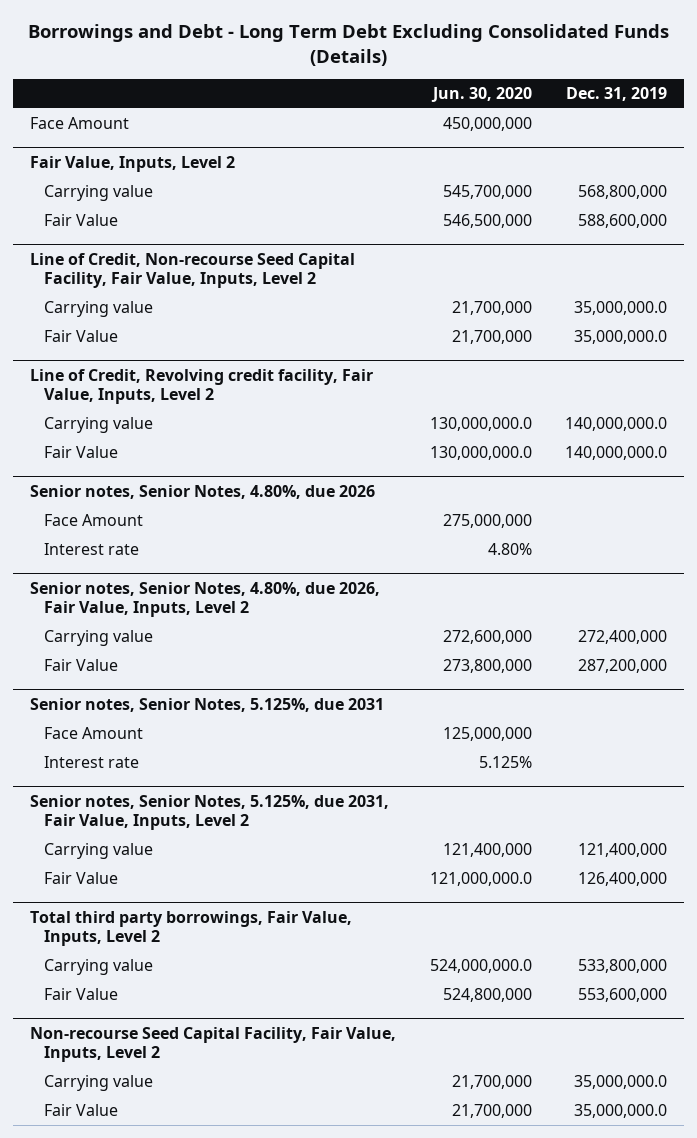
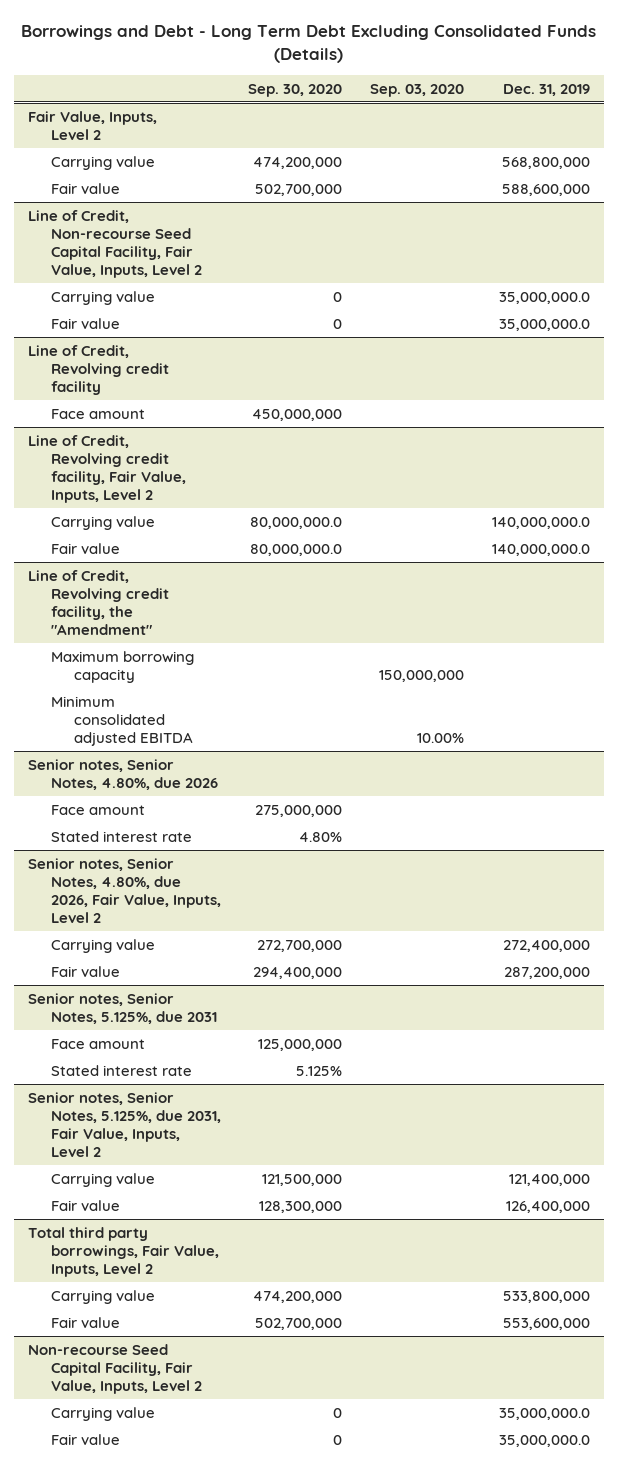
[430,86,532,102] Jun. 30, 2020 -> none
none -> [248,83,343,97] Sep. 30, 2020
none -> [370,83,465,97] Sep. 03, 2020
[30,117,130,130] Face Amount -> none
[44,214,119,227] Fair Value -> [50,182,120,194] Fair value
[44,330,119,343] Fair Value -> [50,317,120,329] Fair value
none -> [28,344,169,395] Line of Credit, Revolving credit facility
none -> [50,408,145,419] Face amount
[44,446,119,459] Fair Value -> [50,542,120,554] Fair value
none -> [28,569,169,635] Line of Credit, Revolving credit facility, the "Amendment"
none -> [50,650,194,683] Maximum borrowing capacity
none -> [50,695,193,746] Minimum consolidated adjusted EBITDA
[44,514,144,527] Face Amount -> [50,804,145,815] Face amount
[44,543,140,556] Interest rate -> [50,830,192,842] Stated interest rate
[44,659,119,672] Fair Value -> [50,965,120,977] Fair value
[44,727,144,740] Face Amount -> [50,1038,145,1049] Face amount
[44,756,140,769] Interest rate -> [50,1064,192,1076] Stated interest rate
[44,872,119,885] Fair Value -> [50,1199,120,1211] Fair value
[44,988,119,1001] Fair Value -> [50,1316,120,1328] Fair value
[44,1104,119,1117] Fair Value -> [50,1433,120,1445] Fair value

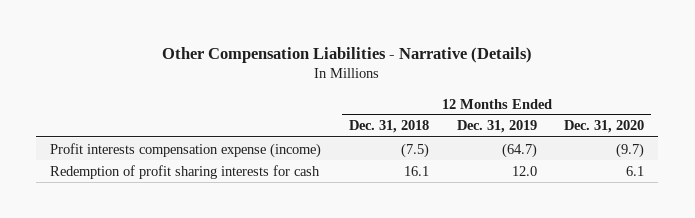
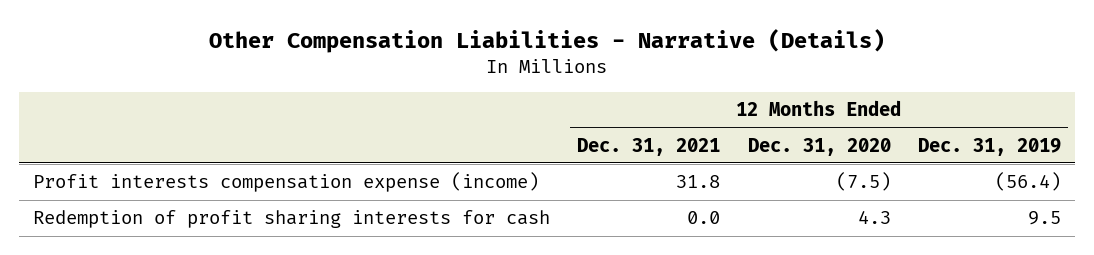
[348,120,429,134] Dec. 31, 2018 -> none
none -> [577,137,721,156] Dec. 31, 2021
[501,142,537,158] (64.7) -> [995,172,1062,192] (56.4)
[616,142,645,158] (9.7) -> [835,172,891,192] (7.5)
[511,165,537,176] 12.0 -> [1028,211,1062,226] 9.5
[626,165,645,176] 6.1 -> [857,210,891,225] 4.3

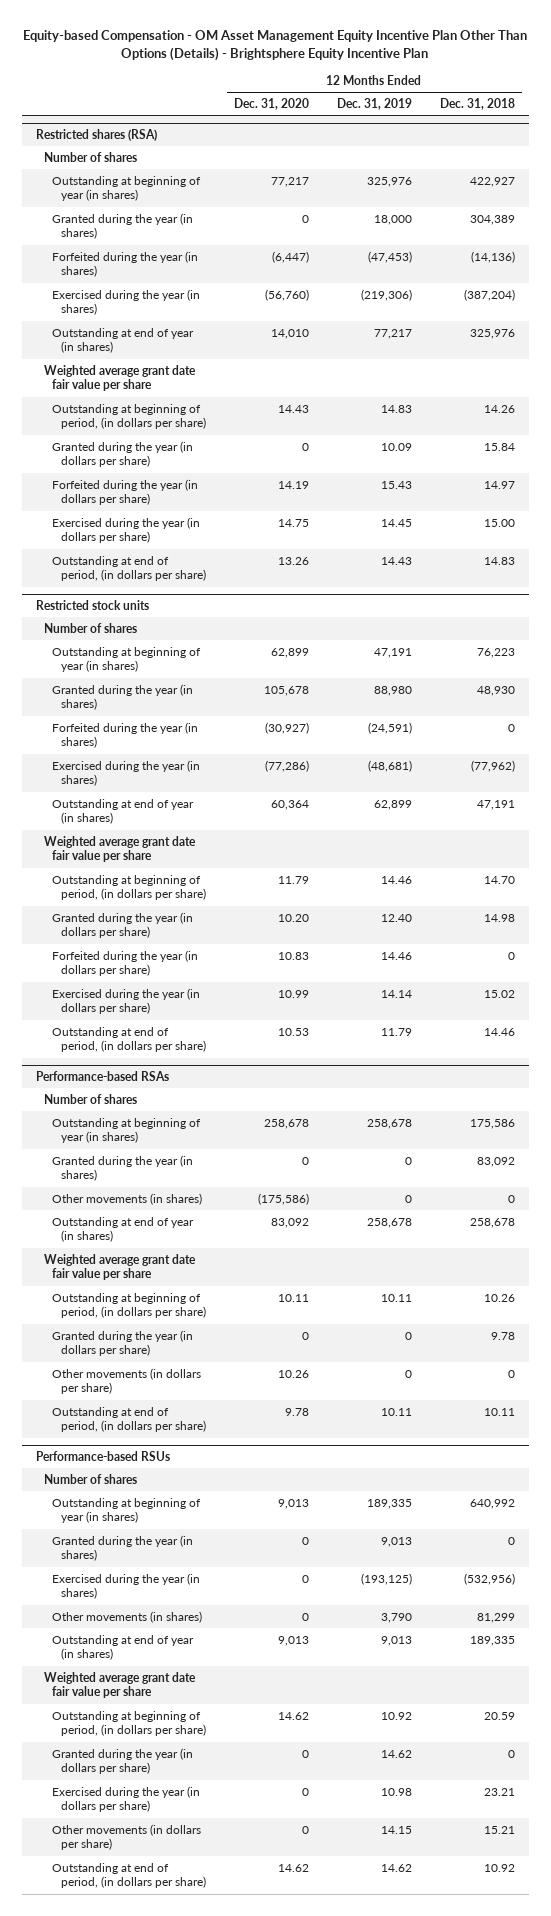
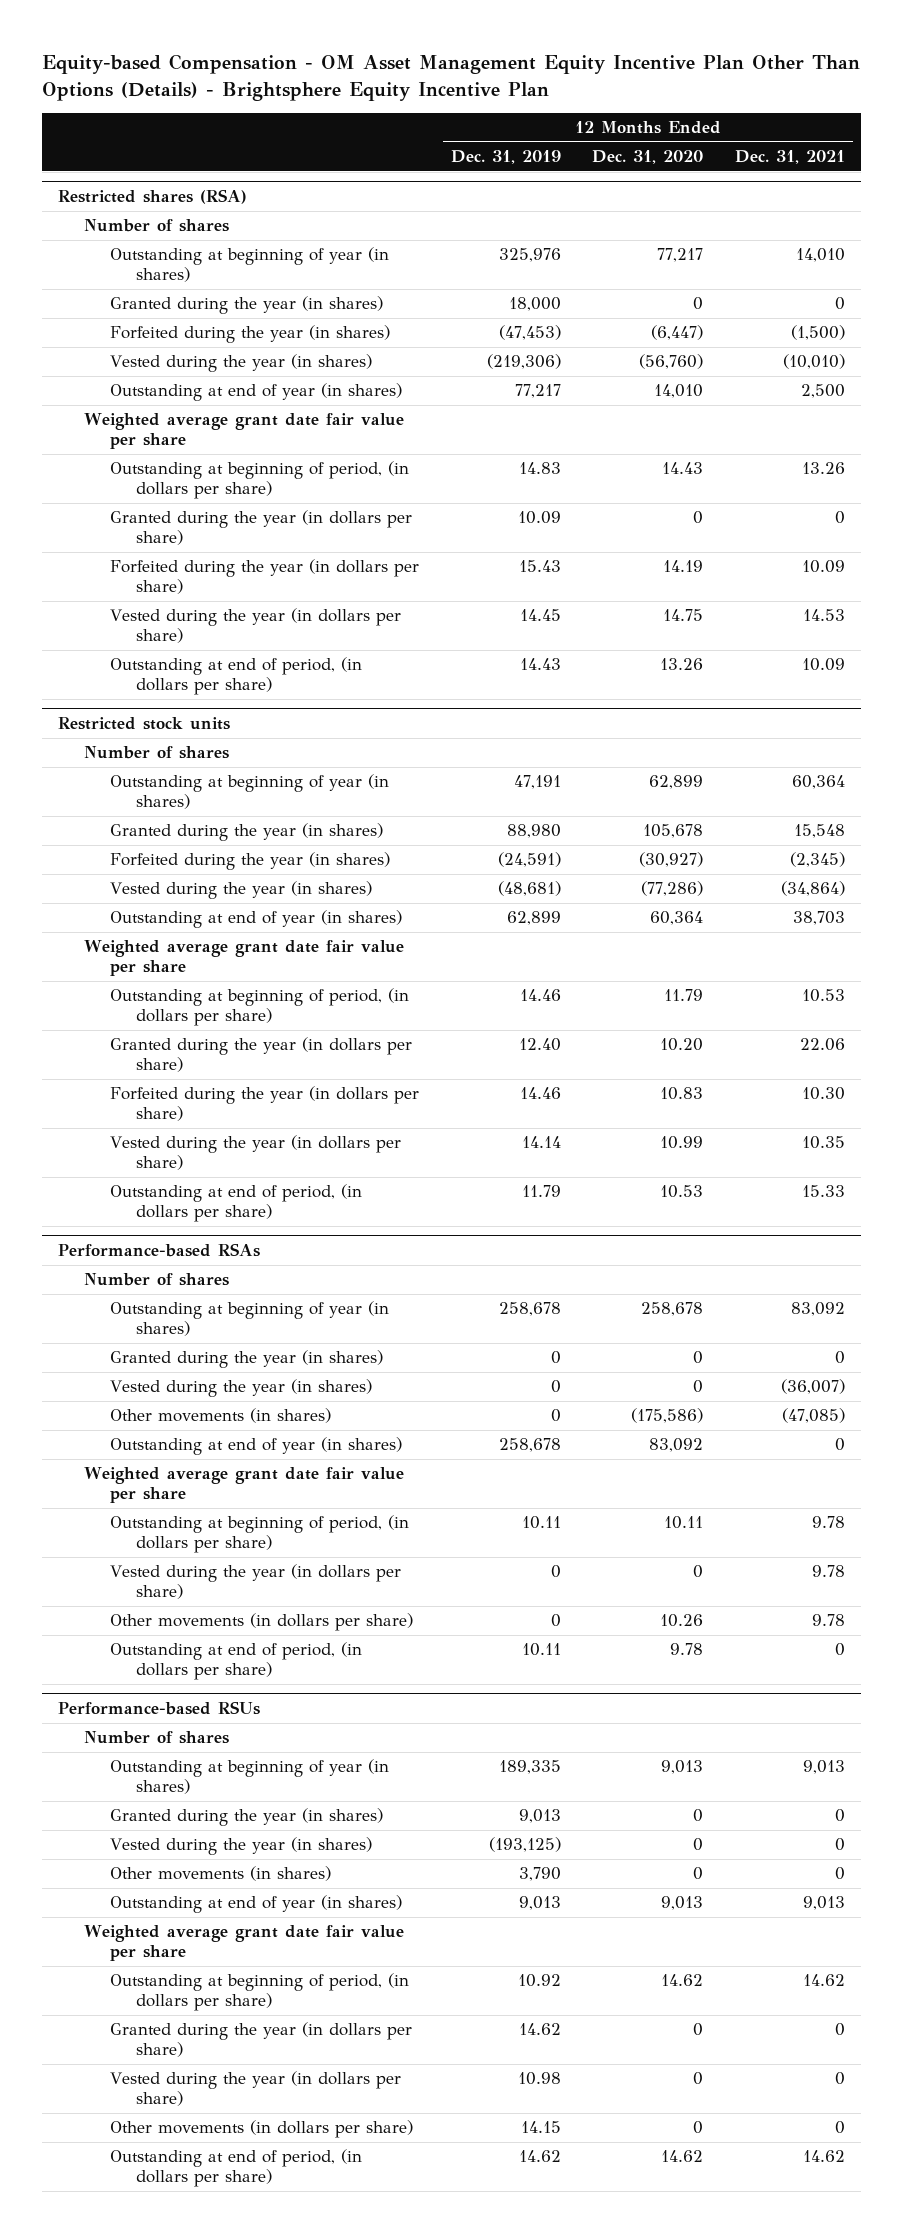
[439,97,515,110] Dec. 31, 2018 -> none
none -> [735,150,846,165] Dec. 31, 2021
[52,288,201,316] Exercised during the year (in shares) -> [110,354,373,373] Vested during the year (in shares)
[52,516,201,544] Exercised during the year (in dollars per share) -> [110,608,402,644] Vested during the year (in dollars per share)
[52,759,201,787] Exercised during the year (in shares) -> [110,881,373,900] Vested during the year (in shares)
[52,987,201,1015] Exercised during the year (in dollars per share) -> [110,1135,402,1171] Vested during the year (in dollars per share)
none -> [110,1379,373,1398] Vested during the year (in shares)
[52,1329,194,1357] Granted during the year (in dollars per share) -> [110,1564,402,1600] Vested during the year (in dollars per share)
[52,1572,201,1600] Exercised during the year (in shares) -> [110,1837,373,1856] Vested during the year (in shares)
[52,1785,201,1813] Exercised during the year (in dollars per share) -> [110,2071,402,2107] Vested during the year (in dollars per share)

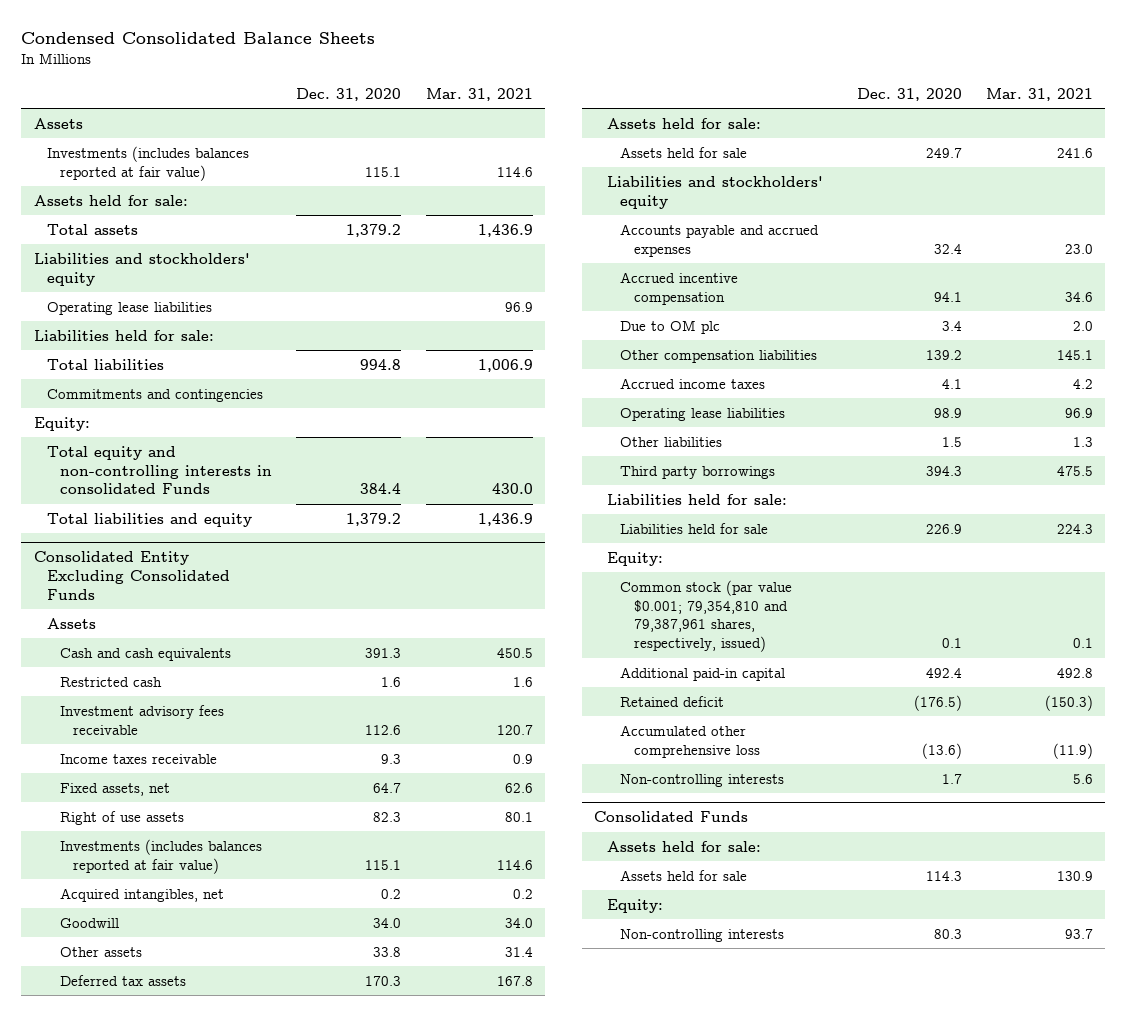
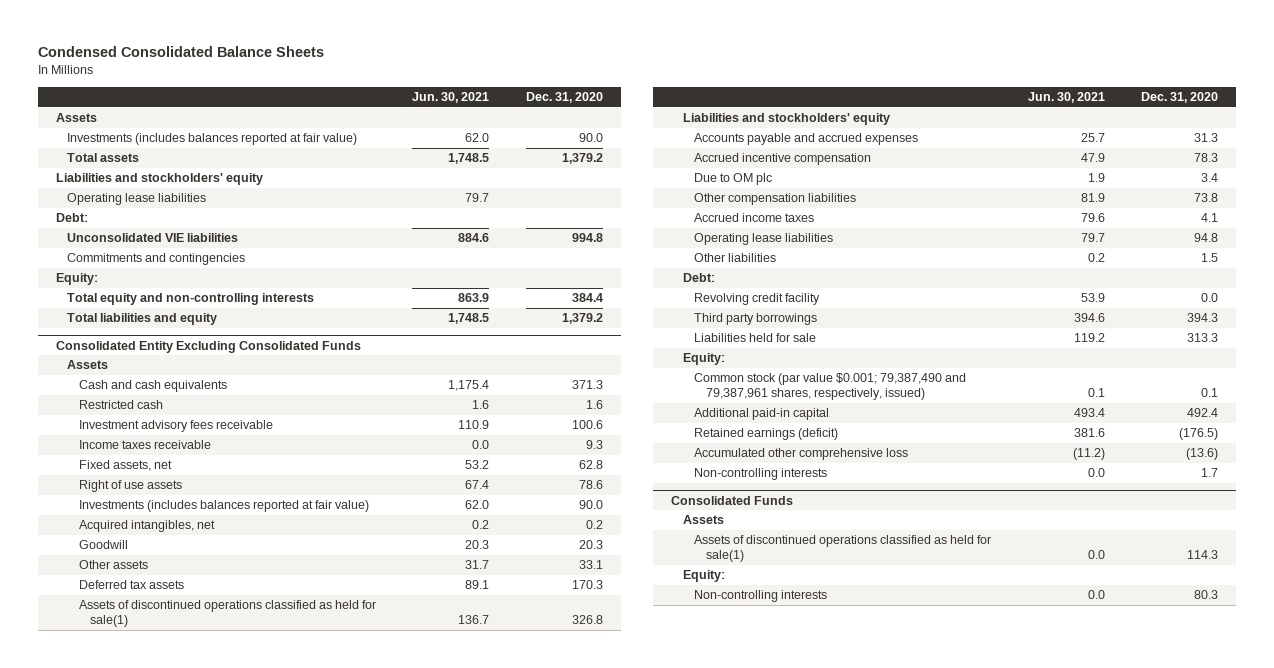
[425,87,533,101] Mar. 31, 2021 -> none
none -> [412,92,490,104] Jun. 30, 2021
[33,194,188,206] Assets held for sale: -> none
[365,166,402,177] 115.1 -> [578,133,603,143] 90.0
[33,329,214,341] Liabilities held for sale: -> none
none -> [55,213,88,223] Debt:
[46,358,164,370] Total liabilities -> [67,233,239,243] Unconsolidated VIE liabilities
[46,445,272,495] Total equity and non-controlling interests in consolidated Funds -> [67,293,315,306] Total equity and non-controlling interests
[365,647,402,658] 391.3 -> [571,380,603,390] 371.3
[365,724,402,735] 112.6 -> [571,420,603,430] 100.6
[373,782,402,793] 64.7 -> [578,460,603,470] 62.8
[373,811,402,822] 82.3 -> [578,480,603,490] 78.6
[365,859,402,870] 115.1 -> [578,500,603,510] 90.0
[373,917,402,928] 34.0 -> [578,540,603,550] 20.3
[373,946,402,957] 33.8 -> [578,560,603,570] 33.1
[607,117,762,129] Assets held for sale: -> none
[620,146,748,158] Assets held for sale -> [78,600,376,628] Assets of discontinued operations classified as held for sale(1)
[925,147,962,158] 249.7 -> [571,615,603,625] 326.8
[933,243,962,254] 32.4 -> [1194,133,1219,143] 31.3
[933,291,962,302] 94.1 -> [1194,153,1219,163] 78.3
[925,349,962,360] 139.2 -> [1194,193,1219,203] 73.8
[933,407,962,418] 98.9 -> [1194,233,1219,243] 94.8
none -> [682,273,715,283] Debt:
none -> [694,293,821,306] Revolving credit facility
[607,493,788,505] Liabilities held for sale: -> none
[925,523,962,534] 226.9 -> [1187,333,1219,343] 313.3
[620,579,793,653] Common stock (par value $0.001; 79,354,810 and 79,387,961 shares, respectively, issued) -> [694,373,967,401] Common stock (par value $0.001; 79,387,490 and 79,387,961 shares, respectively, issued)
[620,695,725,707] Retained deficit -> [694,428,839,441] Retained earnings (deficit)
[607,840,762,852] Assets held for sale: -> none
none -> [682,515,724,525] Assets
[620,869,748,881] Assets held for sale -> [694,535,992,563] Assets of discontinued operations classified as held for sale(1)

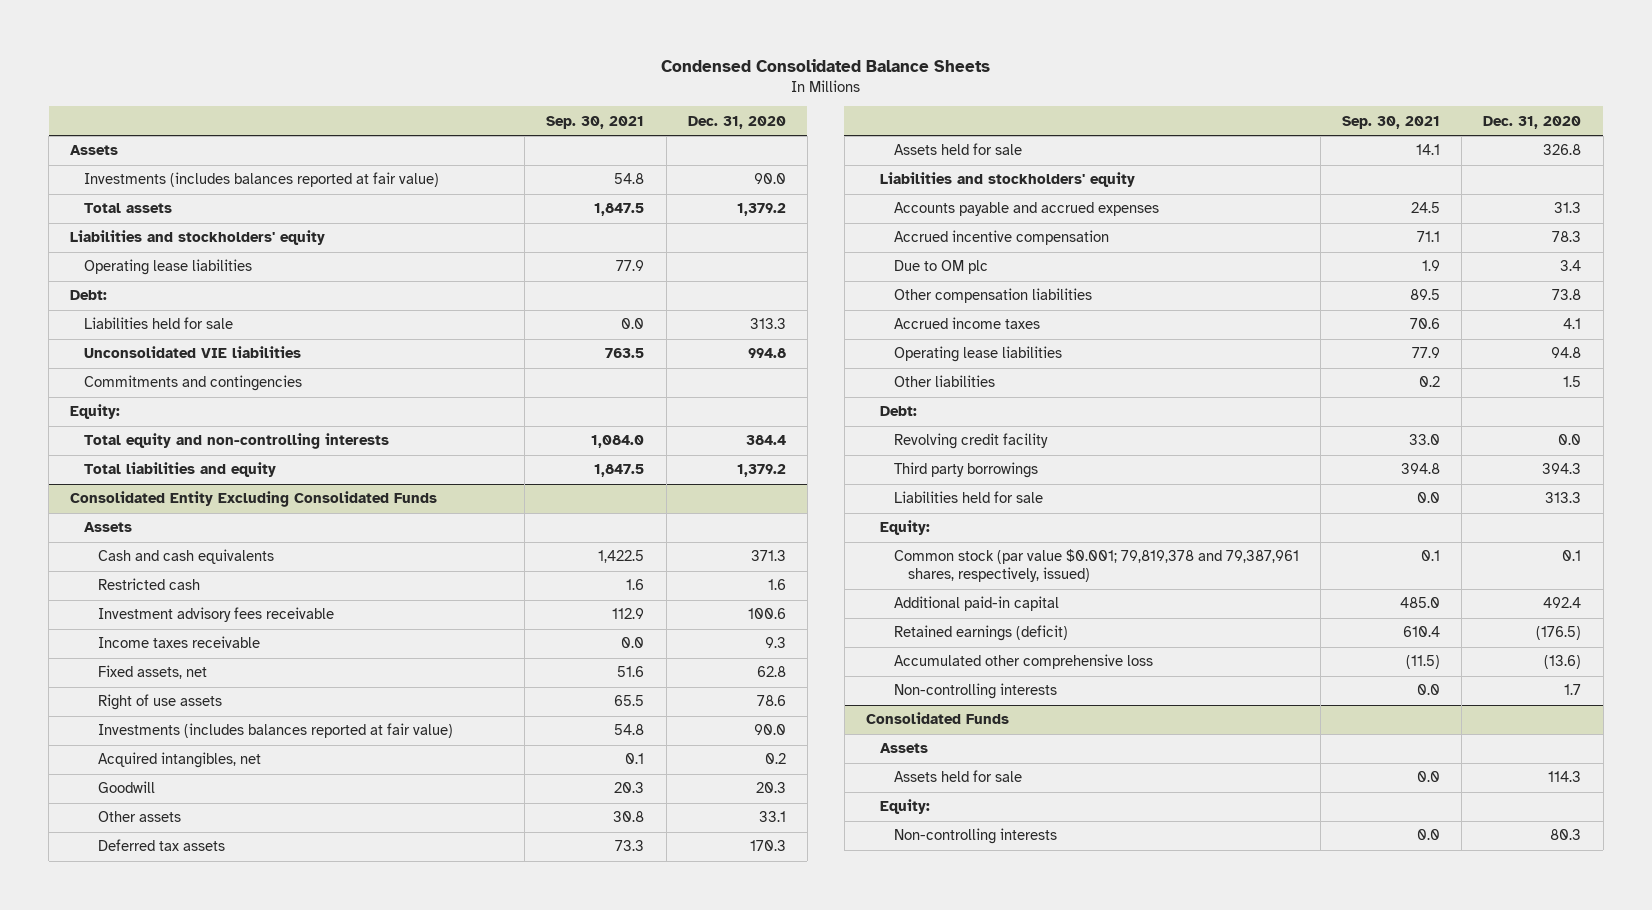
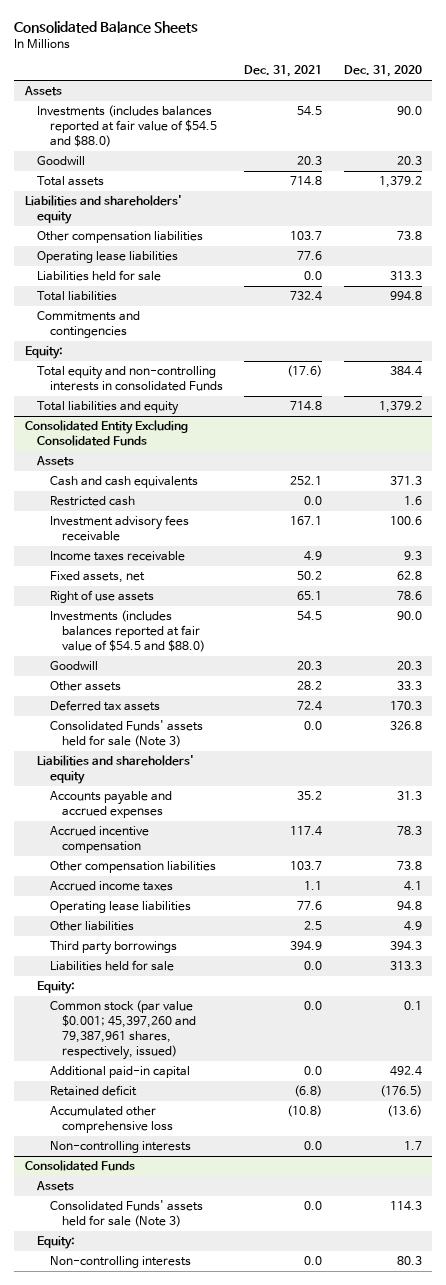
[660,58,990,72] Condensed Consolidated Balance Sheets -> [14,21,199,34] Consolidated Balance Sheets
[546,115,645,129] Sep. 30, 2021 -> none
none -> [244,65,323,78] Dec. 31, 2021
[84,172,440,188] Investments (includes balances reported at fair value) -> [37,105,217,147] Investments (includes balances reported at fair value of $54.5 and $88.0)
none -> [37,156,86,166] Goodwill
[70,230,326,246] Liabilities and stockholders' equity -> [24,195,182,225] Liabilities and shareholders' equity
none -> [37,231,204,244] Other compensation liabilities
[70,290,108,301] Debt: -> none
[84,346,302,359] Unconsolidated VIE liabilities -> [37,291,118,302] Total liabilities
[84,433,390,450] Total equity and non-controlling interests -> [37,366,223,392] Total equity and non-controlling interests in consolidated Funds
[97,752,261,769] Acquired intangibles, net -> none
[97,723,453,739] Investments (includes balances reported at fair value) -> [49,610,206,652] Investments (includes balances reported at fair value of $54.5 and $88.0)
[758,811,786,823] 33.1 -> [396,681,422,691] 33.3
[893,143,1022,156] Assets held for sale -> [49,720,203,748] Consolidated Funds' assets held for sale (Note 3)
[879,172,1135,188] Liabilities and stockholders' equity -> [37,755,195,785] Liabilities and shareholders' equity
[893,260,988,275] Due to OM plc -> none
[879,406,917,417] Debt: -> none
[893,433,1048,450] Revolving credit facility -> none
[1563,376,1582,388] 1.5 -> [403,921,422,932] 4.9
[893,549,1299,583] Common stock (par value $0.001; 79,819,378 and 79,387,961 shares, respectively, issued) -> [49,1000,197,1060] Common stock (par value $0.001; 45,397,260 and 79,387,961 shares, respectively, issued)
[893,625,1068,642] Retained earnings (deficit) -> [49,1085,137,1097] Retained deficit
[893,770,1022,783] Assets held for sale -> [49,1200,203,1228] Consolidated Funds' assets held for sale (Note 3)

